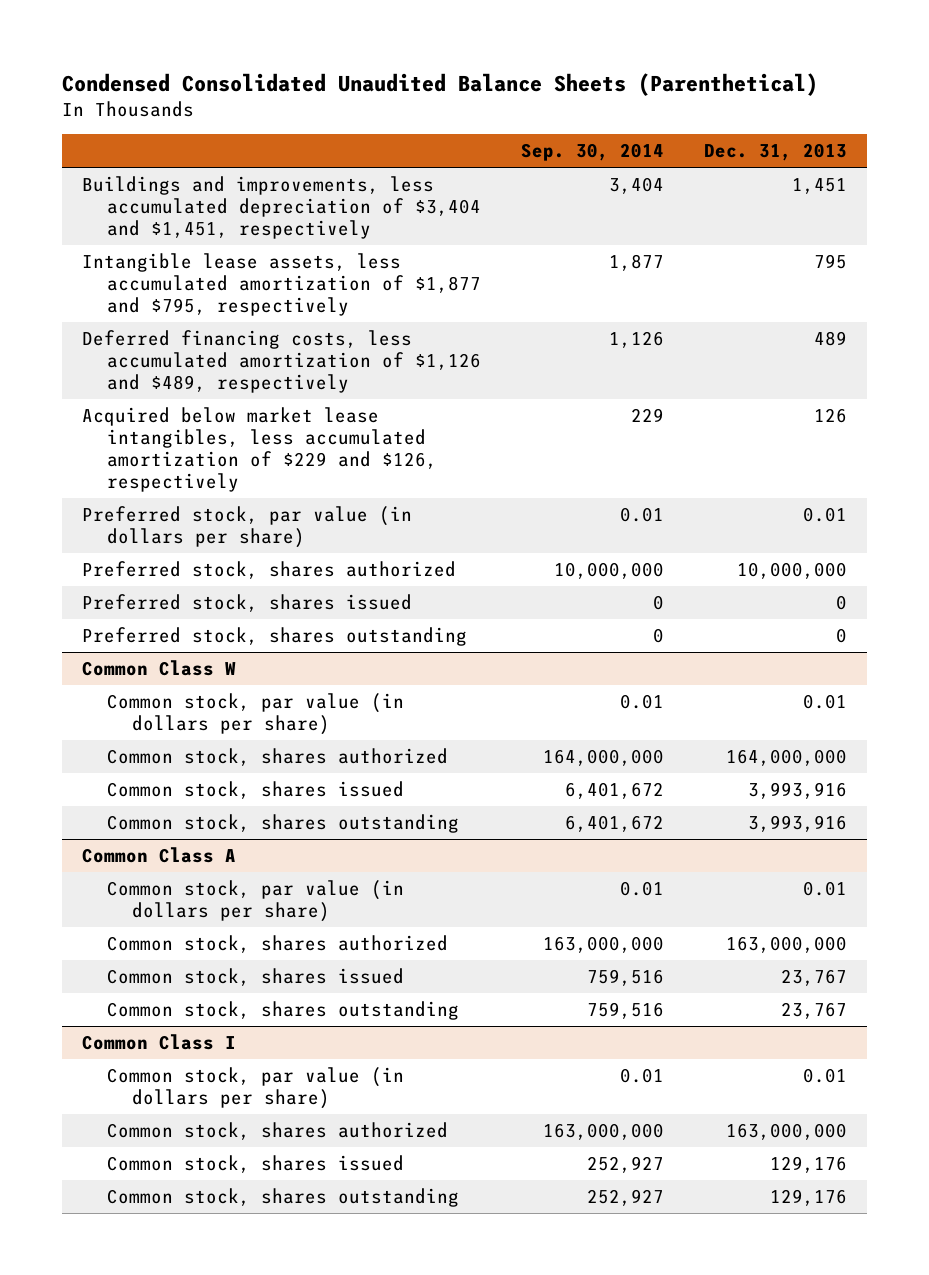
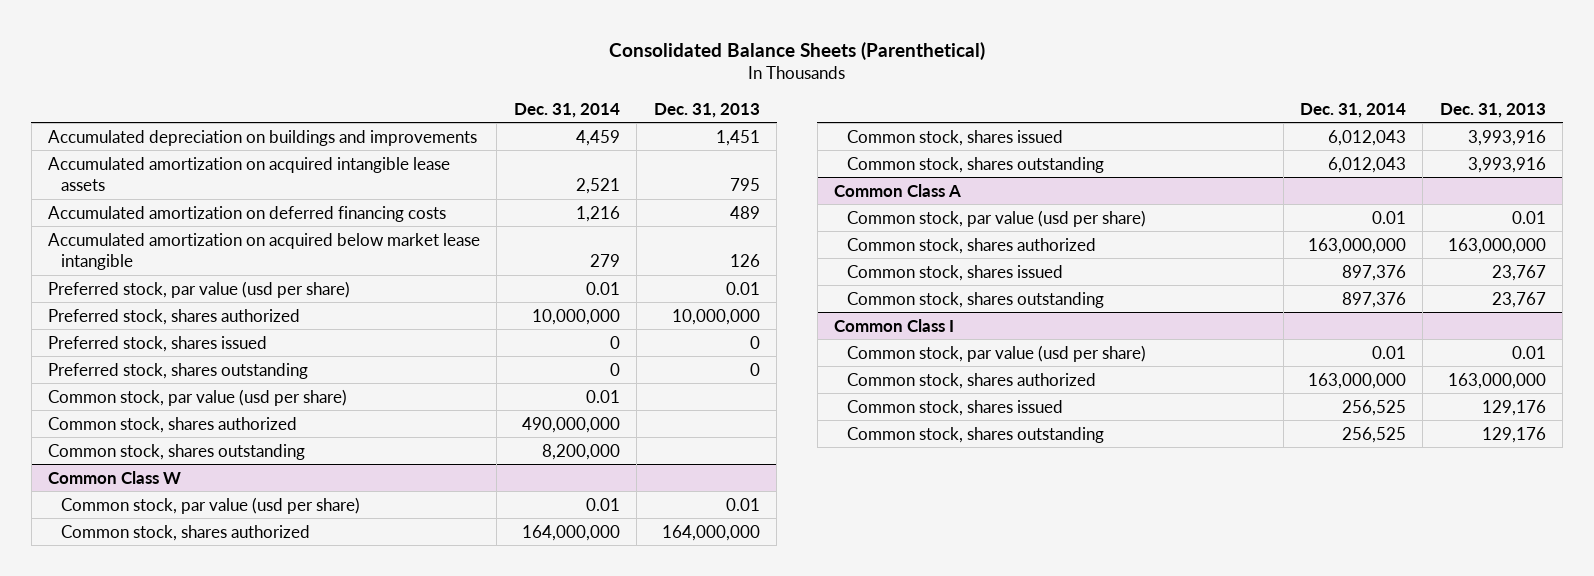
[61,72,818,96] Condensed Consolidated Unaudited Balance Sheets (Parenthetical) -> [608,41,985,60] Consolidated Balance Sheets (Parenthetical)
[520,143,664,162] Sep. 30, 2014 -> none
none -> [513,102,620,118] Dec. 31, 2014
[81,176,481,240] Buildings and improvements, less accumulated depreciation of $3,404 and $1,451, respectively -> [48,129,478,146] Accumulated depreciation on buildings and improvements
[81,253,481,317] Intangible lease assets, less accumulated amortization of $1,877 and $795, respectively -> [48,156,451,191] Accumulated amortization on acquired intangible lease assets
[81,330,481,394] Deferred financing costs, less accumulated amortization of $1,126 and $489, respectively -> [48,205,447,222] Accumulated amortization on deferred financing costs
[81,407,437,493] Acquired below market lease intangibles, less accumulated amortization of $229 and $126, respectively -> [48,232,481,270] Accumulated amortization on acquired below market lease intangible
[81,506,412,549] Preferred stock, par value (in dollars per share) -> [48,280,351,298] Preferred stock, par value (usd per share)
none -> [48,388,348,406] Common stock, par value (usd per share)
none -> [48,416,298,433] Common stock, shares authorized
none -> [48,443,306,460] Common stock, shares outstanding
[106,693,404,736] Common stock, par value (in dollars per share) -> [60,496,360,514] Common stock, par value (usd per share)
[106,880,404,923] Common stock, par value (in dollars per share) -> [847,209,1147,227] Common stock, par value (usd per share)
[106,1067,404,1110] Common stock, par value (in dollars per share) -> [847,344,1147,362] Common stock, par value (usd per share)

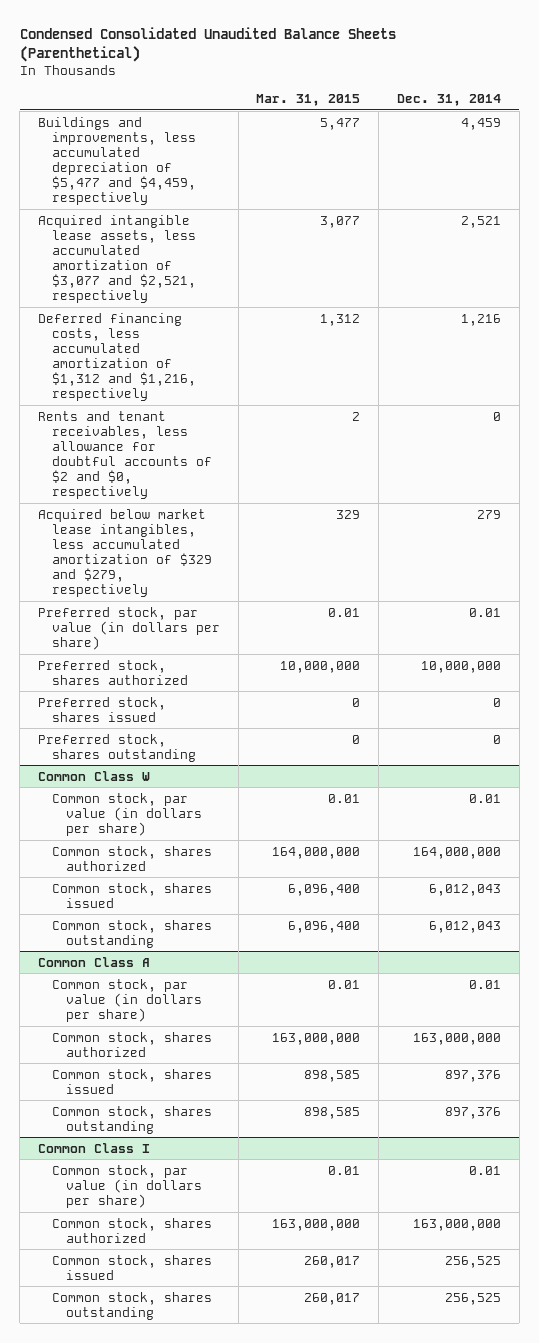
[608,41,985,60] Consolidated Balance Sheets (Parenthetical) -> [19,26,396,62] Condensed Consolidated Unaudited Balance Sheets (Parenthetical)
[653,102,760,118] Dec. 31, 2013 -> none
none -> [256,93,361,106] Mar. 31, 2015
[48,129,478,146] Accumulated depreciation on buildings and improvements -> [37,116,196,205] Buildings and improvements, less accumulated depreciation of $5,477 and $4,459, respectively
[48,156,451,191] Accumulated amortization on acquired intangible lease assets -> [37,214,196,303] Acquired intangible lease assets, less accumulated amortization of $3,077 and $2,521, respectively
[48,205,447,222] Accumulated amortization on deferred financing costs -> [37,312,196,401] Deferred financing costs, less accumulated amortization of $1,312 and $1,216, respectively
none -> [37,410,212,499] Rents and tenant receivables, less allowance for doubtful accounts of $2 and $0, respectively
[48,232,481,270] Accumulated amortization on acquired below market lease intangible -> [37,508,212,597] Acquired below market lease intangibles, less accumulated amortization of $329 and $279, respectively
[48,280,351,298] Preferred stock, par value (usd per share) -> [37,606,220,650] Preferred stock, par value (in dollars per share)
[48,388,348,406] Common stock, par value (usd per share) -> none
[48,416,298,433] Common stock, shares authorized -> none
[48,443,306,460] Common stock, shares outstanding -> none
[60,496,360,514] Common stock, par value (usd per share) -> [51,792,202,836] Common stock, par value (in dollars per share)
[847,209,1147,227] Common stock, par value (usd per share) -> [51,978,202,1022] Common stock, par value (in dollars per share)
[847,344,1147,362] Common stock, par value (usd per share) -> [51,1164,202,1208] Common stock, par value (in dollars per share)

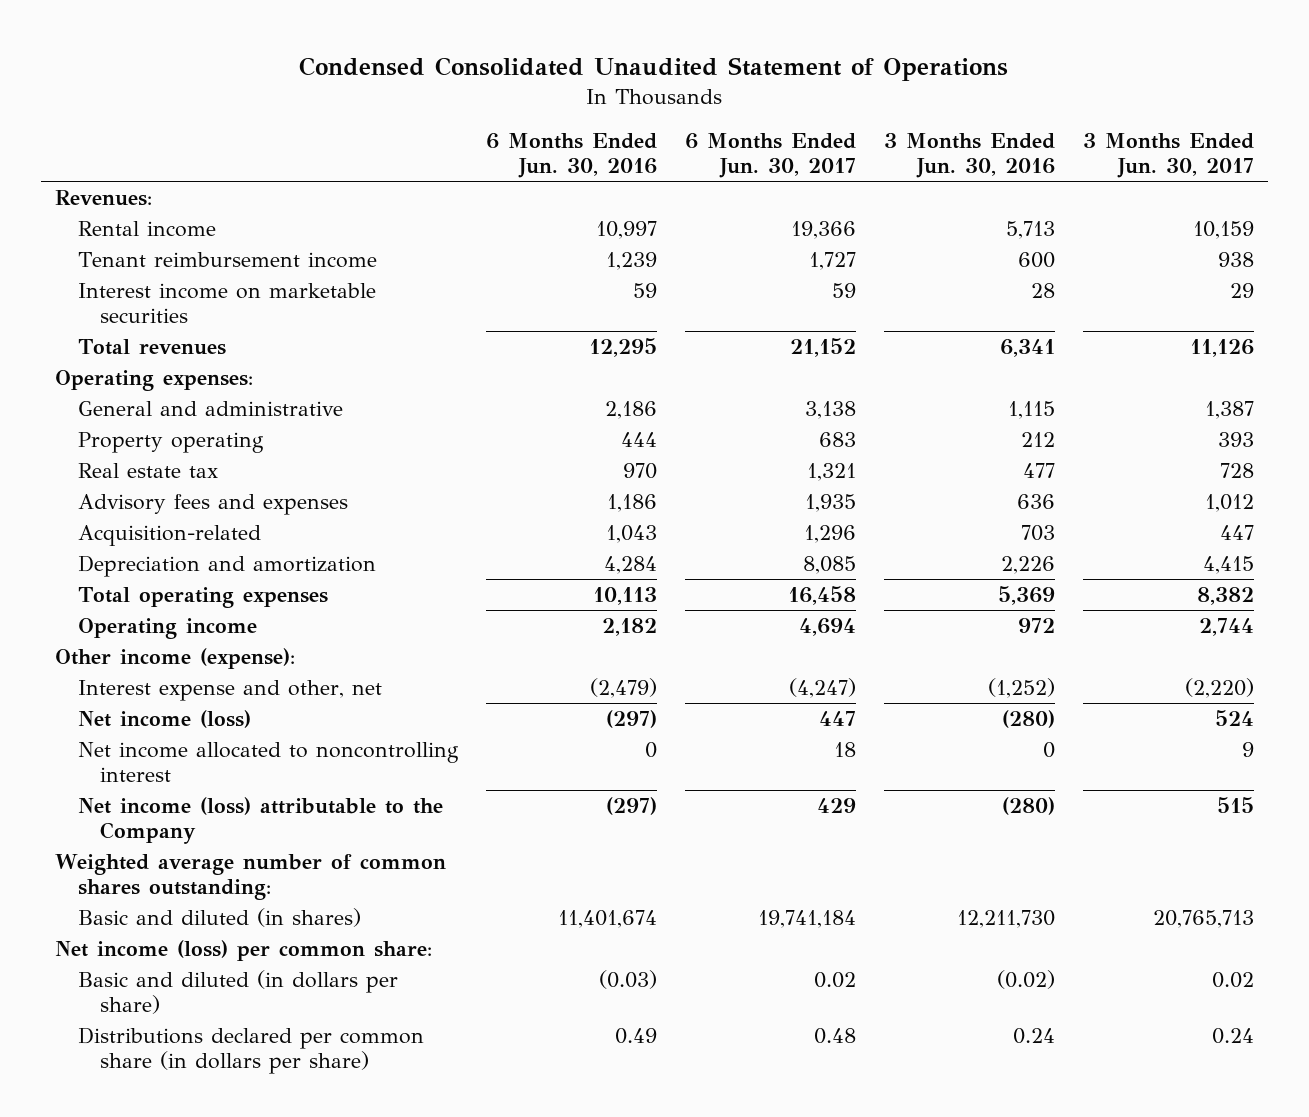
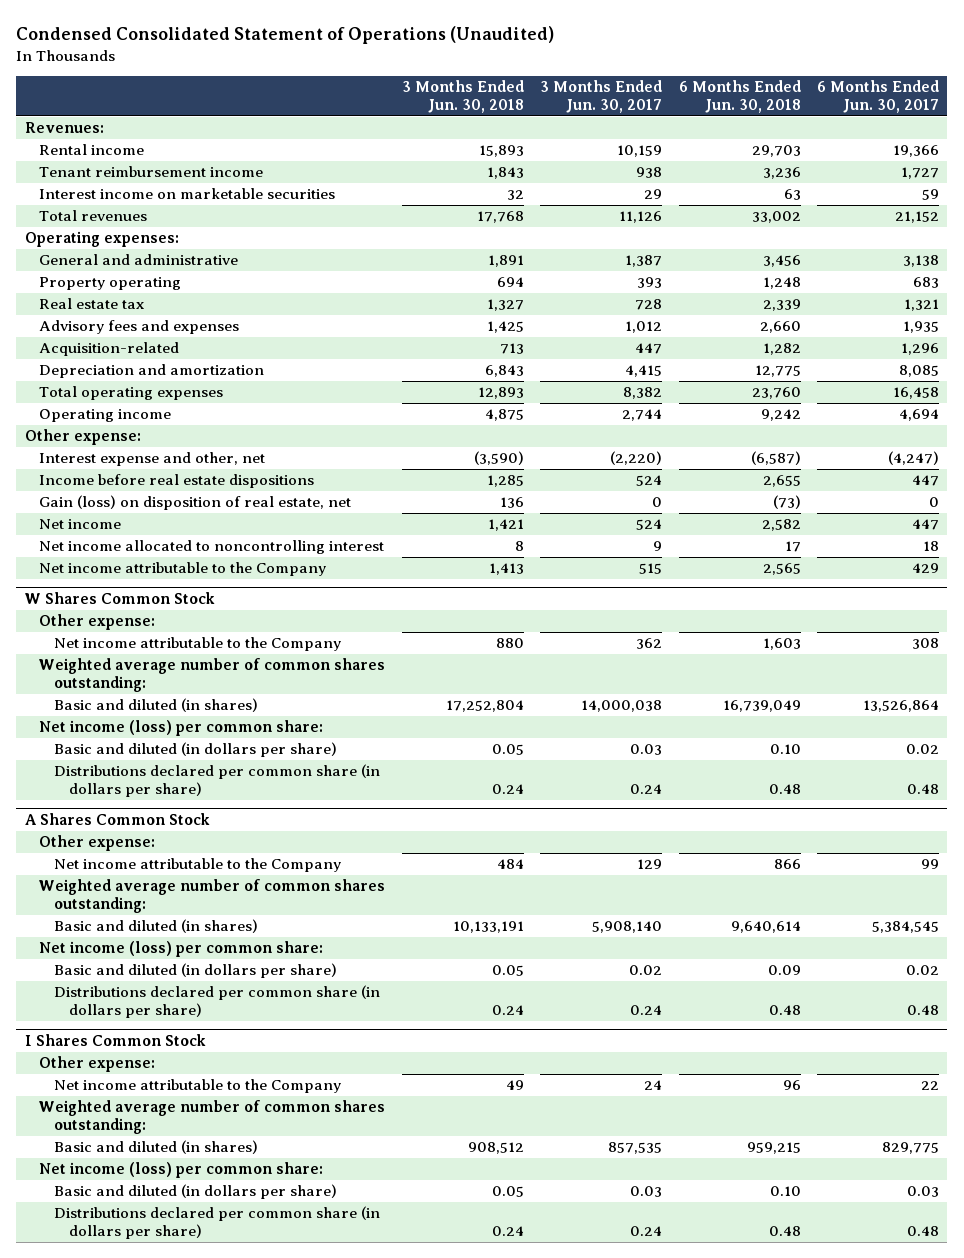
[299,56,1009,81] Condensed Consolidated Unaudited Statement of Operations -> [16,26,555,45] Condensed Consolidated Statement of Operations (Unaudited)
[485,133,657,179] 6 Months Ended Jun. 30, 2016 -> none
[883,133,1055,179] 3 Months Ended Jun. 30, 2016 -> none
none -> [401,80,524,114] 3 Months Ended Jun. 30, 2018
none -> [678,80,801,114] 6 Months Ended Jun. 30, 2018
[55,647,296,669] Other income (expense): -> [24,429,141,446] Other expense:
none -> [39,474,315,489] Income before real estate dispositions
none -> [39,495,352,511] Gain (loss) on disposition of real estate, net
[77,709,251,728] Net income (loss) -> [39,519,122,530] Net income
[77,796,443,844] Net income (loss) attributable to the Company -> [39,562,327,577] Net income attributable to the Company
none -> [24,592,215,605] W Shares Common Stock
none -> [39,614,156,631] Other expense:
none -> [54,637,342,652] Net income attributable to the Company
[757,909,856,928] 19,741,184 -> [863,700,940,713] 13,526,864
[1152,909,1254,928] 20,765,713 -> [581,700,663,713] 14,000,038
none -> [54,742,338,758] Basic and diluted (in dollars per share)
none -> [54,764,381,798] Distributions declared per common share (in dollars per share)
none -> [24,813,210,826] A Shares Common Stock
none -> [39,835,156,852] Other expense:
none -> [54,858,342,873] Net income attributable to the Company
none -> [39,879,386,914] Weighted average number of common shares outstanding:
none -> [54,919,259,934] Basic and diluted (in shares)
none -> [39,941,324,958] Net income (loss) per common share:
none -> [24,1034,206,1047] I Shares Common Stock
none -> [39,1056,156,1073] Other expense:
none -> [54,1079,342,1094] Net income attributable to the Company
none -> [39,1100,386,1135] Weighted average number of common shares outstanding:
none -> [54,1140,259,1155] Basic and diluted (in shares)
none -> [39,1162,324,1179] Net income (loss) per common share:
none -> [54,1184,338,1200] Basic and diluted (in dollars per share)
none -> [54,1206,381,1240] Distributions declared per common share (in dollars per share)

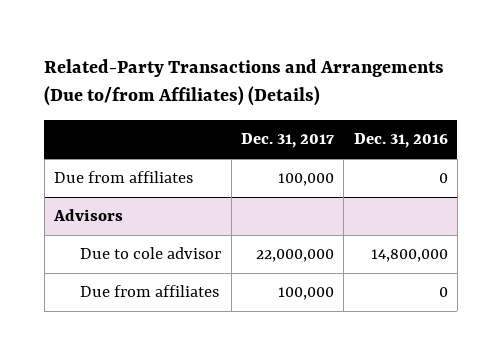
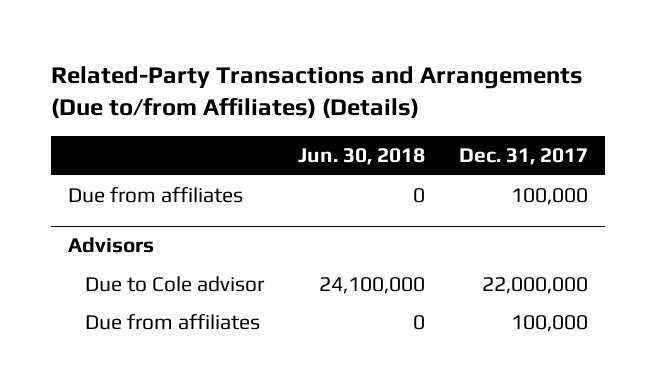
[353,133,448,149] Dec. 31, 2016 -> none
none -> [298,148,426,166] Jun. 30, 2018
[80,247,222,260] Due to cole advisor -> [84,275,265,292] Due to Cole advisor

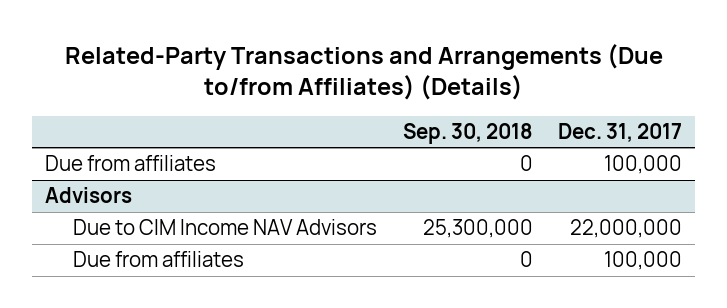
[298,148,426,166] Jun. 30, 2018 -> none
none -> [402,123,533,145] Sep. 30, 2018
[84,275,265,292] Due to Cole advisor -> [72,219,377,236] Due to CIM Income NAV Advisors

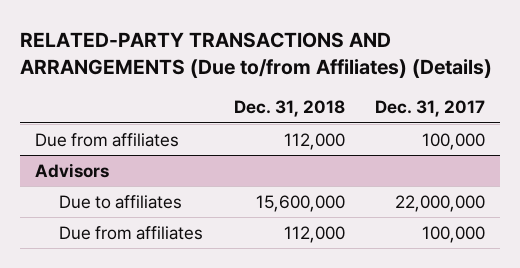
[64,43,663,101] Related-Party Transactions and Arrangements (Due to/from Affiliates) (Details) -> [19,32,492,79] RELATED-PARTY TRANSACTIONS AND ARRANGEMENTS (Due to/from Affiliates) (Details)
[402,123,533,145] Sep. 30, 2018 -> none
none -> [233,100,345,118] Dec. 31, 2018
[72,219,377,236] Due to CIM Income NAV Advisors -> [59,194,183,209] Due to affiliates

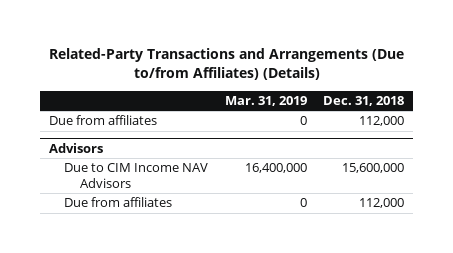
[19,32,492,79] RELATED-PARTY TRANSACTIONS AND ARRANGEMENTS (Due to/from Affiliates) (Details) -> [48,48,404,81] Related-Party Transactions and Arrangements (Due to/from Affiliates) (Details)
[374,100,485,118] Dec. 31, 2017 -> none
none -> [224,95,307,106] Mar. 31, 2019
[59,194,183,209] Due to affiliates -> [64,163,209,188] Due to CIM Income NAV Advisors

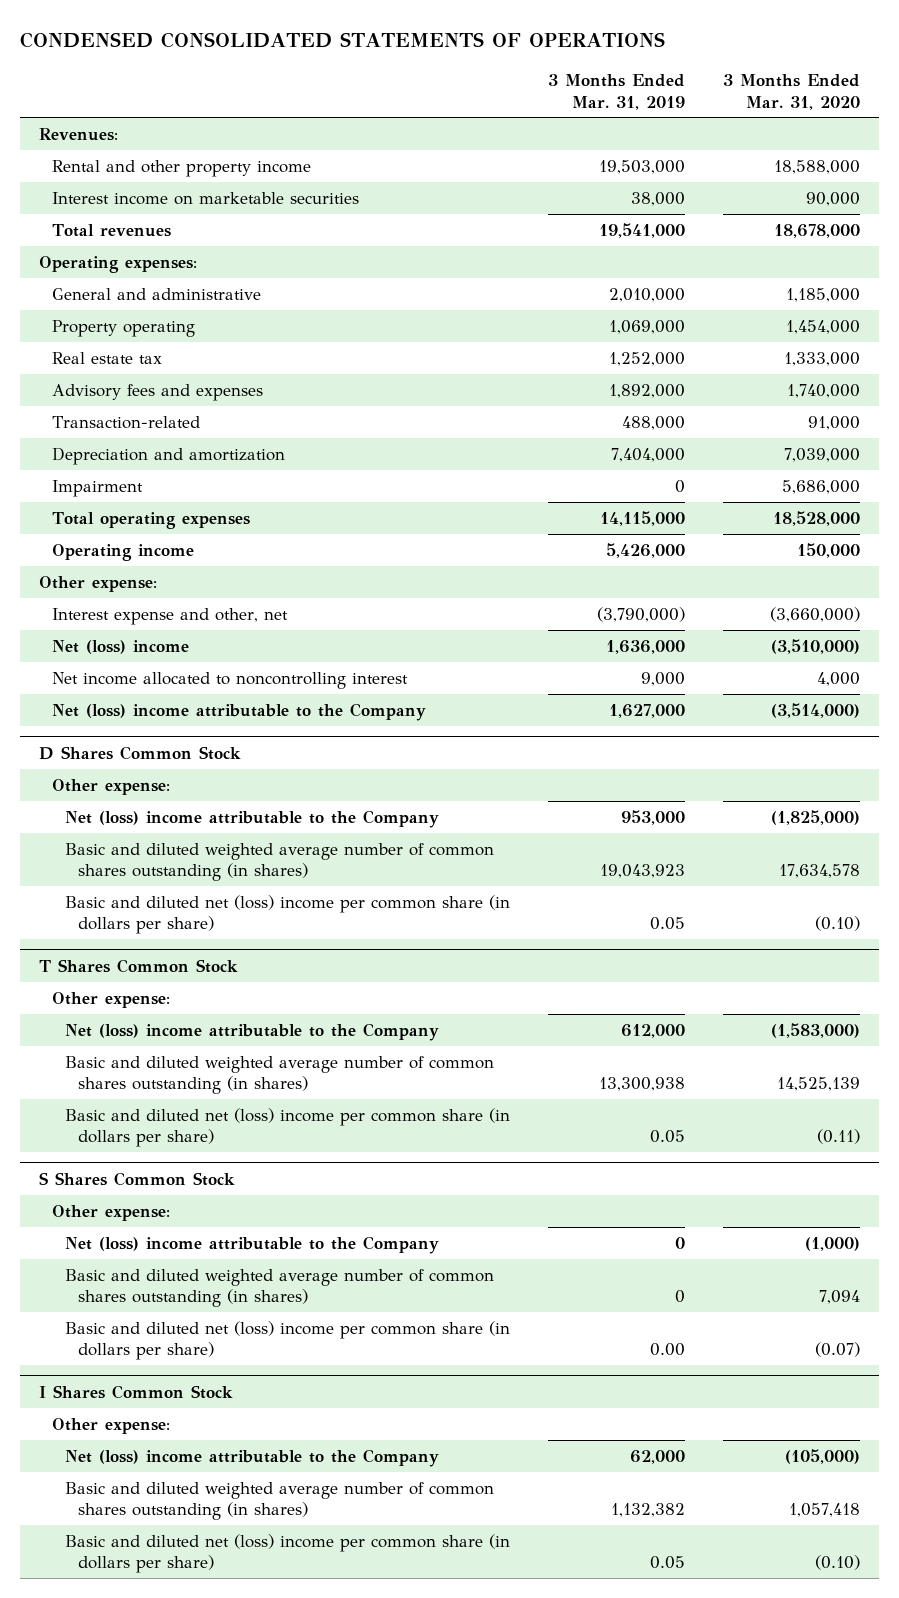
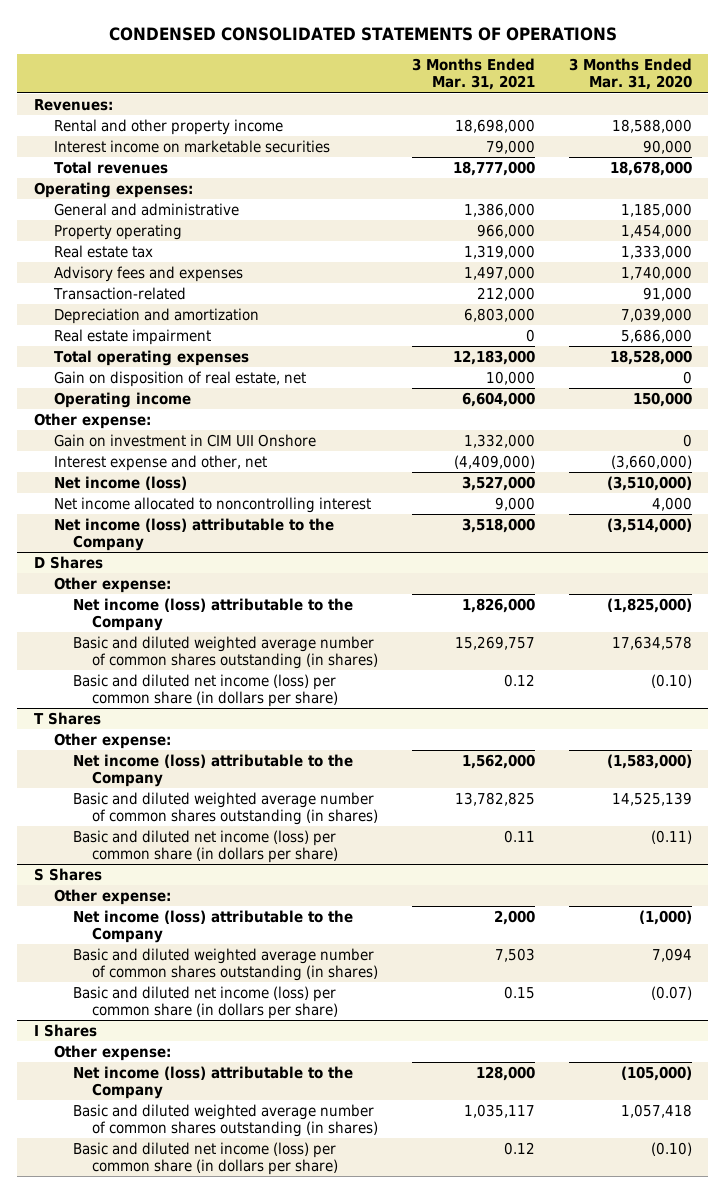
[548,73,686,110] 3 Months Ended Mar. 31, 2019 -> none
none -> [411,58,535,91] 3 Months Ended Mar. 31, 2021
[52,479,144,497] Impairment -> [53,328,211,345] Real estate impairment
none -> [53,370,306,387] Gain on disposition of real estate, net
none -> [53,433,316,447] Gain on investment in CIM UII Onshore
[52,639,190,654] Net (loss) income -> [53,475,187,490] Net income (loss)
[52,702,427,721] Net (loss) income attributable to the Company -> [53,517,334,551] Net income (loss) attributable to the Company
[39,745,242,760] D Shares Common Stock -> [34,555,104,569] D Shares
[65,809,440,828] Net (loss) income attributable to the Company -> [72,597,353,631] Net income (loss) attributable to the Company
[65,894,511,935] Basic and diluted net (loss) income per common share (in dollars per share) -> [72,673,339,707] Basic and diluted net income (loss) per common share (in dollars per share)
[39,958,239,973] T Shares Common Stock -> [34,711,102,725] T Shares
[65,1022,440,1041] Net (loss) income attributable to the Company -> [72,753,353,787] Net income (loss) attributable to the Company
[65,1107,511,1148] Basic and diluted net (loss) income per common share (in dollars per share) -> [72,829,339,863] Basic and diluted net income (loss) per common share (in dollars per share)
[39,1171,236,1186] S Shares Common Stock -> [34,867,103,881] S Shares
[65,1235,440,1254] Net (loss) income attributable to the Company -> [72,909,353,943] Net income (loss) attributable to the Company
[65,1320,511,1361] Basic and diluted net (loss) income per common share (in dollars per share) -> [72,985,339,1019] Basic and diluted net income (loss) per common share (in dollars per share)
[39,1384,234,1399] I Shares Common Stock -> [34,1023,98,1037] I Shares
[65,1448,440,1467] Net (loss) income attributable to the Company -> [72,1065,353,1099] Net income (loss) attributable to the Company
[65,1533,511,1574] Basic and diluted net (loss) income per common share (in dollars per share) -> [72,1141,339,1175] Basic and diluted net income (loss) per common share (in dollars per share)

